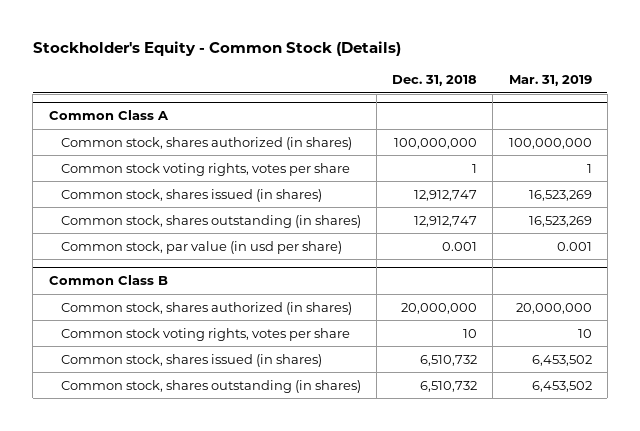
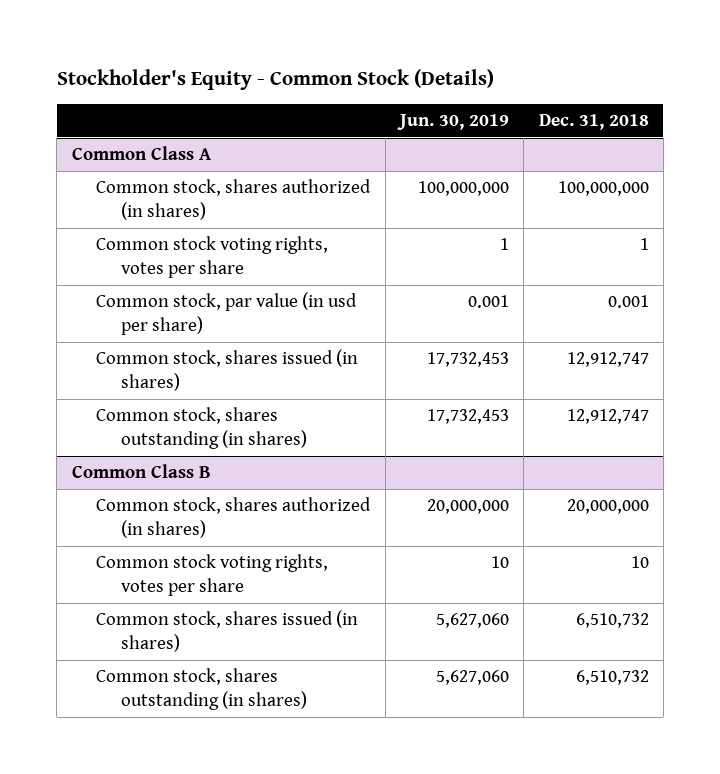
[508,75,592,87] Mar. 31, 2019 -> none
none -> [396,113,509,130] Jun. 30, 2019
[60,240,342,254] Common stock, par value (in usd per share) -> [96,292,358,335] Common stock, par value (in usd per share)

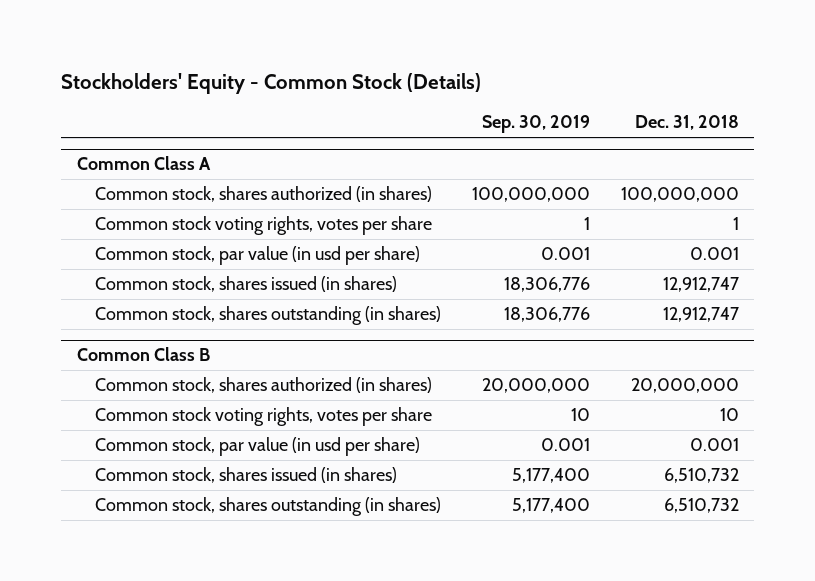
[56,69,494,91] Stockholder's Equity - Common Stock (Details) -> [61,72,482,94] Stockholders' Equity - Common Stock (Details)
[396,113,509,130] Jun. 30, 2019 -> none
none -> [481,115,590,134] Sep. 30, 2019
none -> [95,437,421,457] Common stock, par value (in usd per share)

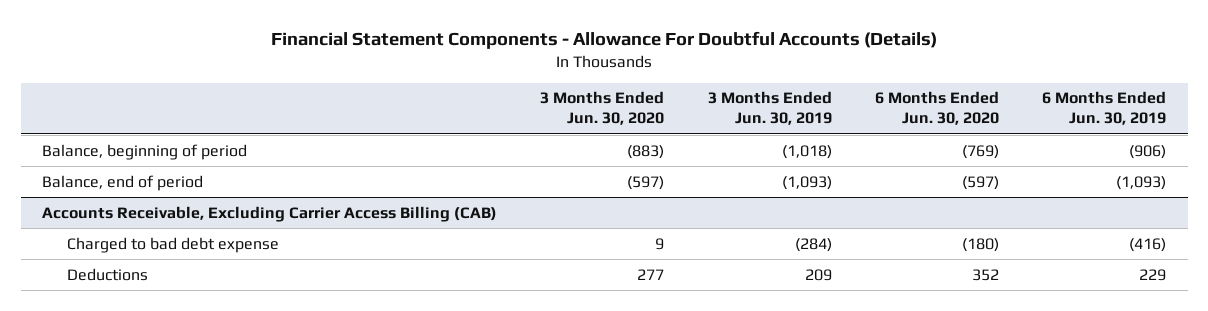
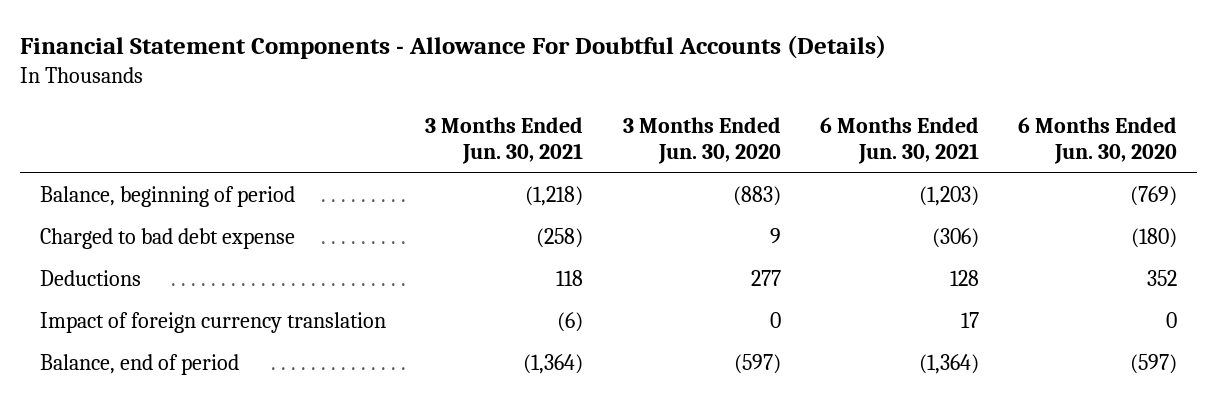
[707,91,832,126] 3 Months Ended Jun. 30, 2019 -> none
[1042,91,1167,126] 6 Months Ended Jun. 30, 2019 -> none
none -> [425,117,584,164] 3 Months Ended Jun. 30, 2021
none -> [820,117,980,164] 6 Months Ended Jun. 30, 2021
[42,205,498,222] Accounts Receivable, Excluding Carrier Access Billing (CAB) -> none
none -> [39,311,386,333] Impact of foreign currency translation
[42,174,204,191] Balance, end of period -> [39,353,239,375] Balance, end of period

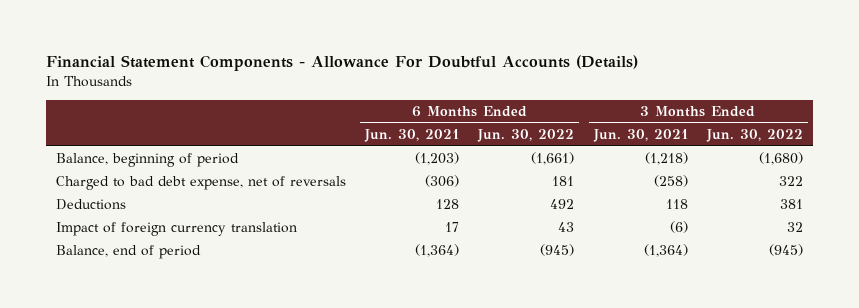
[622,117,781,164] 3 Months Ended Jun. 30, 2020 -> none
[1018,117,1178,164] 6 Months Ended Jun. 30, 2020 -> none
none -> [477,128,575,142] Jun. 30, 2022
none -> [705,128,803,142] Jun. 30, 2022
[39,227,295,249] Charged to bad debt expense -> [55,176,346,191] Charged to bad debt expense, net of reversals

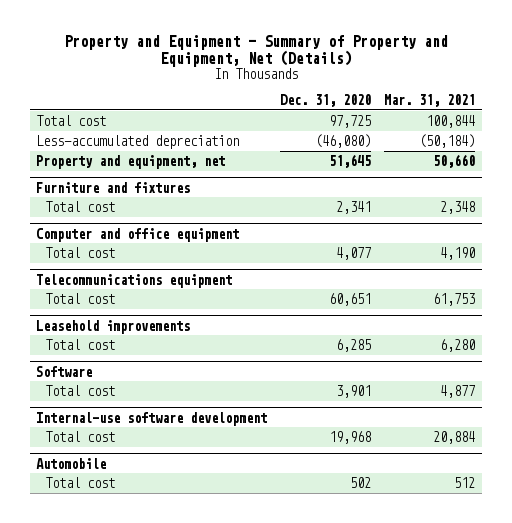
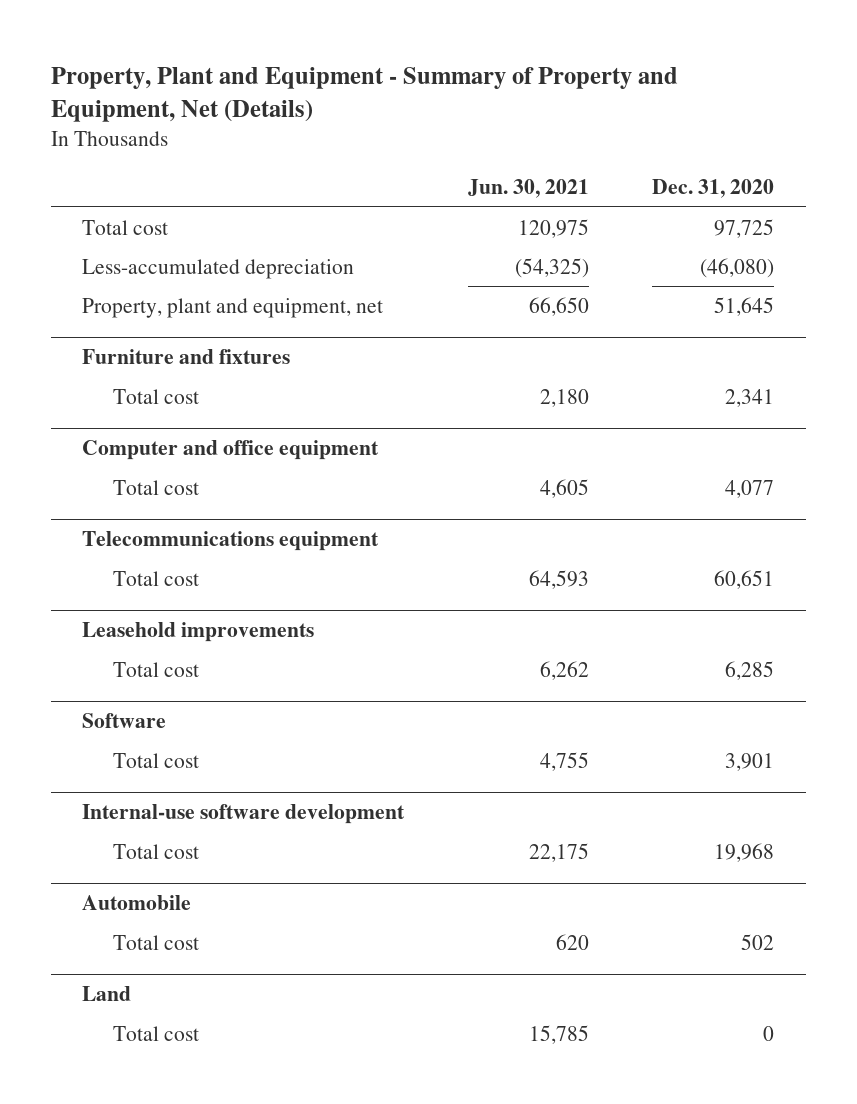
[63,35,448,68] Property and Equipment - Summary of Property and Equipment, Net (Details) -> [50,66,678,123] Property, Plant and Equipment - Summary of Property and Equipment, Net (Details)
[384,93,476,107] Mar. 31, 2021 -> none
none -> [467,179,589,199] Jun. 30, 2021
[36,154,226,169] Property and equipment, net -> [82,297,384,318] Property, plant and equipment, net
none -> [82,986,132,1002] Land
none -> [113,1025,200,1041] Total cost

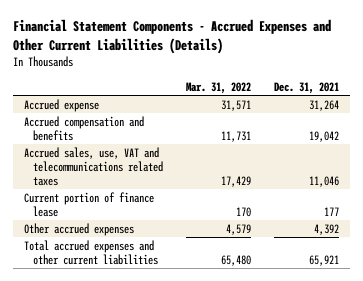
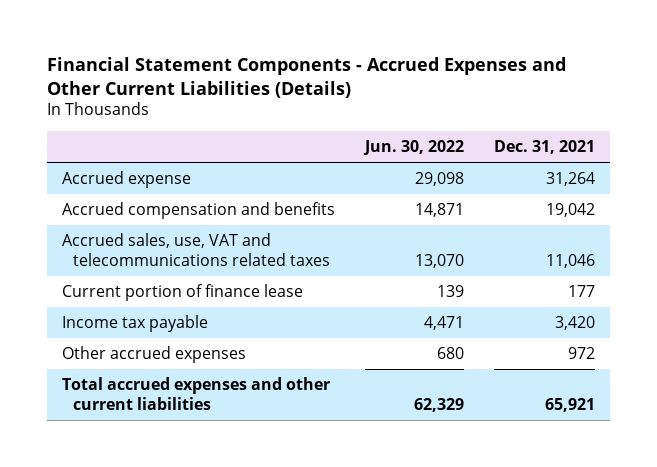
[185,82,251,95] Mar. 31, 2022 -> none
none -> [362,139,464,155] Jun. 30, 2022
none -> [61,315,208,333] Income tax payable
[313,223,339,235] 4,392 -> [567,347,595,360] 972

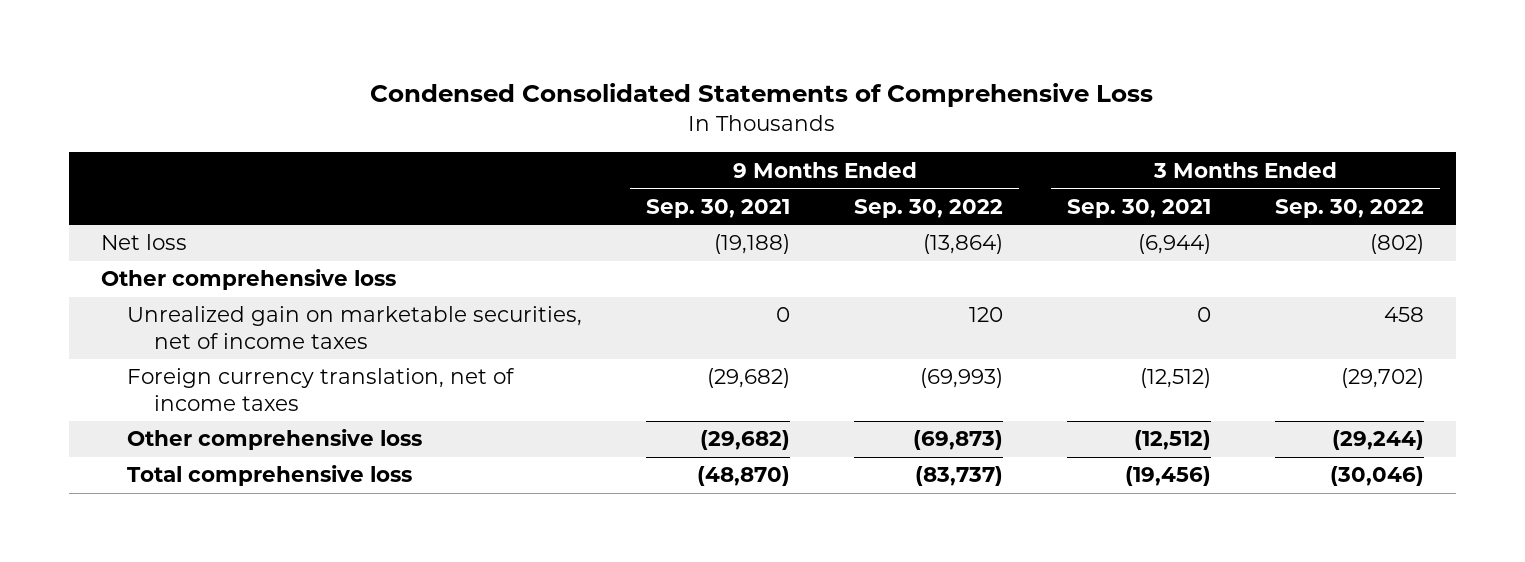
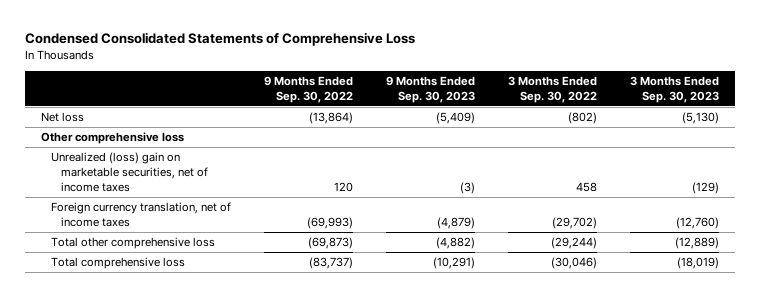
[646,198,791,218] Sep. 30, 2021 -> none
[1067,198,1212,218] Sep. 30, 2021 -> none
none -> [386,75,476,103] 9 Months Ended Sep. 30, 2023
none -> [629,75,719,103] 3 Months Ended Sep. 30, 2023
[127,306,583,349] Unrealized gain on marketable securities, net of income taxes -> [51,152,209,193] Unrealized (loss) gain on marketable securities, net of income taxes
[127,429,423,451] Other comprehensive loss -> [51,237,216,250] Total other comprehensive loss

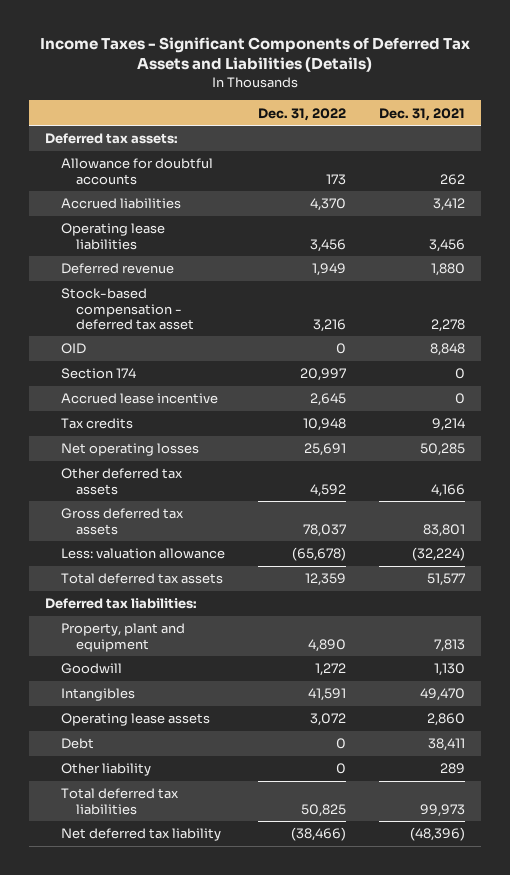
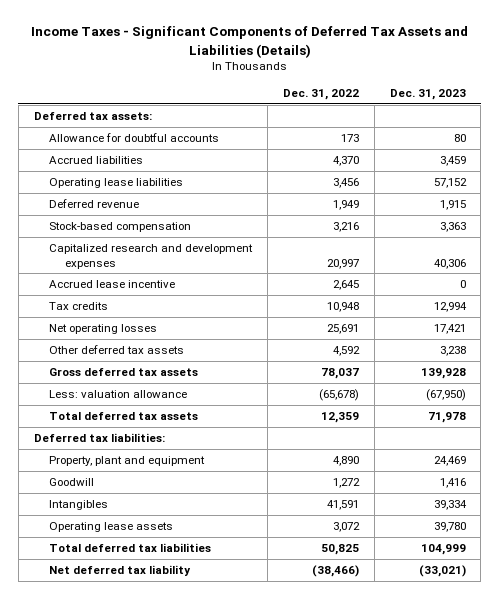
[378,107,465,121] Dec. 31, 2021 -> none
none -> [389,89,466,101] Dec. 31, 2023
[60,343,86,355] OID -> none
[60,288,195,330] Stock-based compensation - deferred tax asset -> [49,221,192,232] Stock-based compensation
[60,368,136,380] Section 174 -> [49,243,254,269] Capitalized research and development expenses
[60,738,94,750] Debt -> none
[60,763,151,777] Other liability -> none

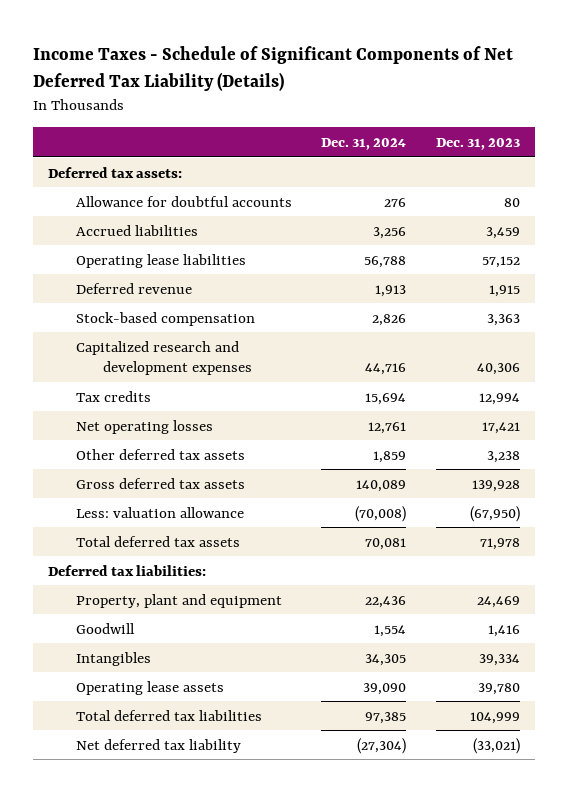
[30,26,468,58] Income Taxes - Significant Components of Deferred Tax Assets and Liabilities (Details) -> [33,46,514,91] Income Taxes - Schedule of Significant Components of Net Deferred Tax Liability (Details)
[282,89,359,101] Dec. 31, 2022 -> none
none -> [321,137,407,150] Dec. 31, 2024
[49,279,176,288] Accrued lease incentive -> none

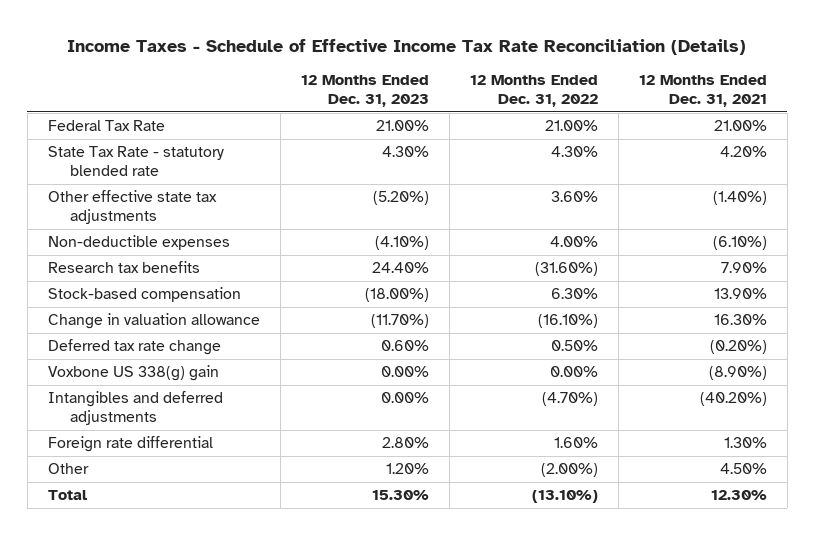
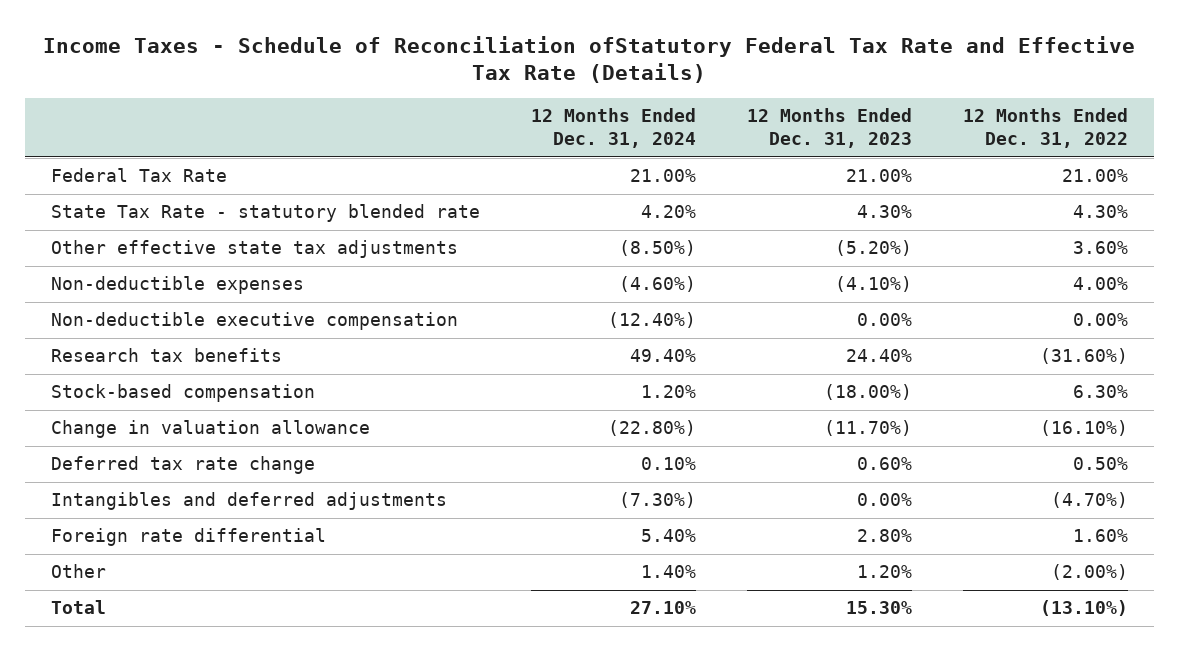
[67,38,747,55] Income Taxes - Schedule of Effective Income Tax Rate Reconciliation (Details) -> [43,35,1136,84] Income Taxes - Schedule of Reconciliation ofStatutory Federal Tax Rate and Effective Tax Rate (Details)
[638,75,767,108] 12 Months Ended Dec. 31, 2021 -> none
none -> [530,108,696,149] 12 Months Ended Dec. 31, 2024
none -> [50,312,458,331] Non-deductible executive compensation
[47,365,219,382] Voxbone US 338(g) gain -> none

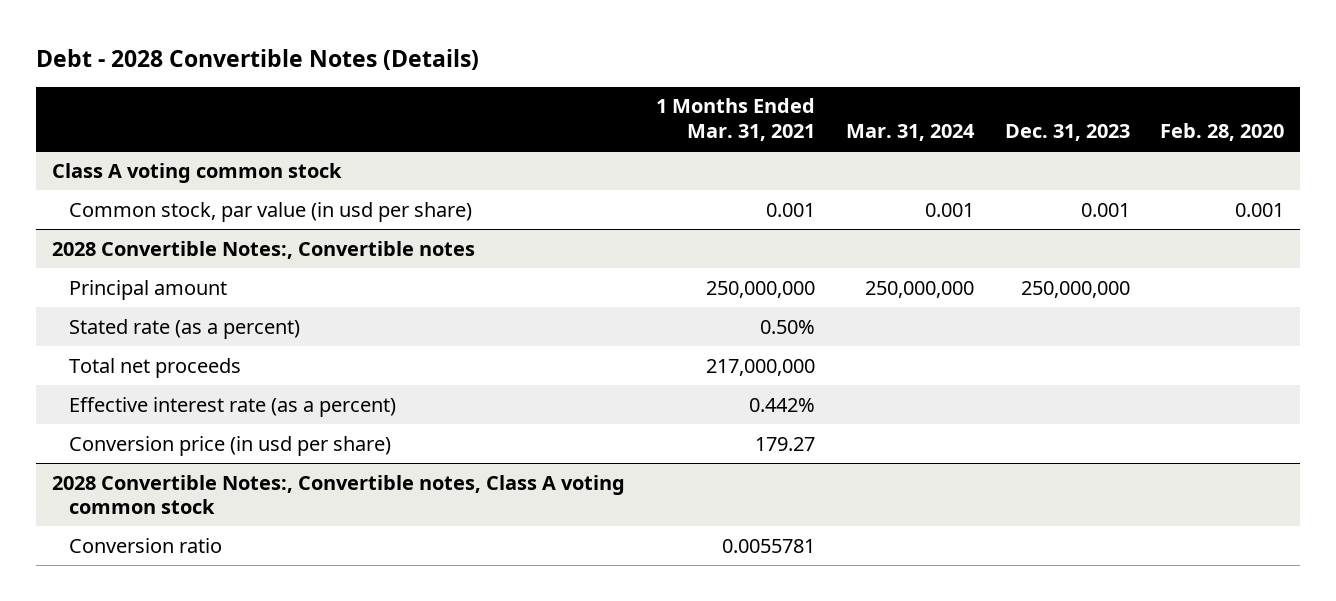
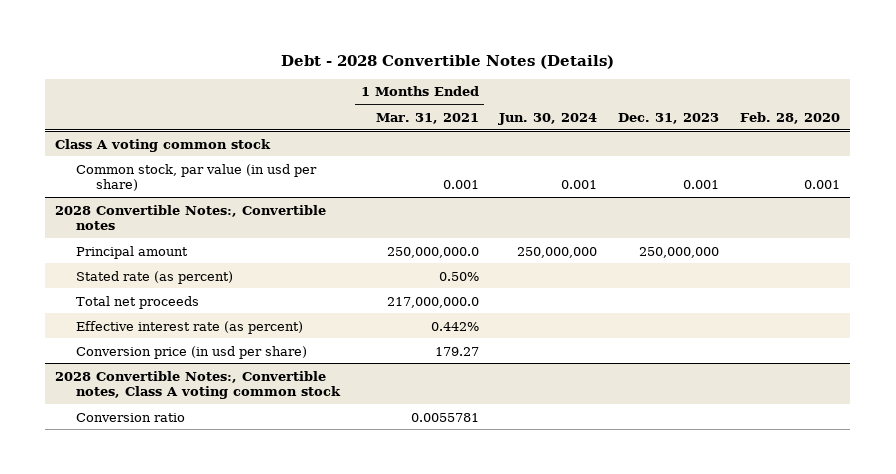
[845,123,975,141] Mar. 31, 2024 -> none
none -> [498,112,598,125] Jun. 30, 2024
[705,280,815,298] 250,000,000 -> [386,246,479,258] 250,000,000.0
[69,318,301,339] Stated rate (as a percent) -> [75,270,233,284] Stated rate (as percent)
[705,358,815,376] 217,000,000 -> [386,296,479,308] 217,000,000.0
[69,396,397,417] Effective interest rate (as a percent) -> [75,320,303,334] Effective interest rate (as percent)

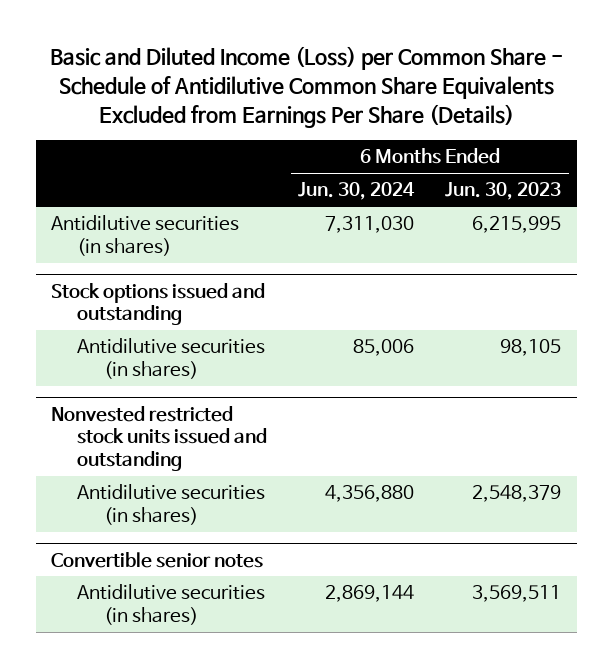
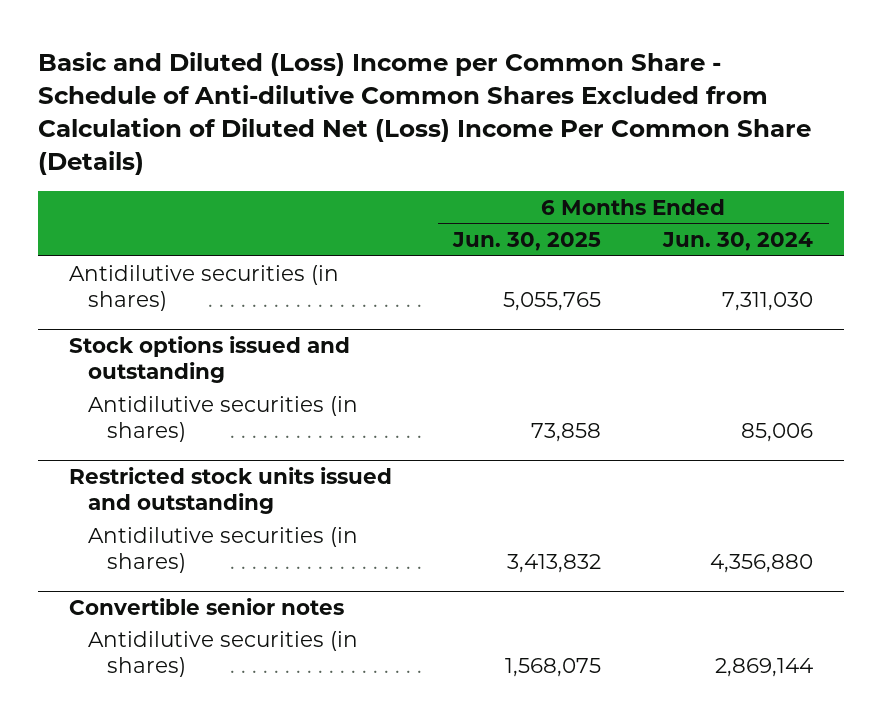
[50,46,564,128] Basic and Diluted Income (Loss) per Common Share - Schedule of Antidilutive Common Share Equivalents Excluded from Earnings Per Share (Details) -> [37,51,811,175] Basic and Diluted (Loss) Income per Common Share - Schedule of Anti-dilutive Common Shares Excluded from Calculation of Diluted Net (Loss) Income Per Common Share (Details)
[445,182,562,201] Jun. 30, 2023 -> none
none -> [452,232,602,252] Jun. 30, 2025
[51,405,268,472] Nonvested restricted stock units issued and outstanding -> [68,466,392,514] Restricted stock units issued and outstanding

